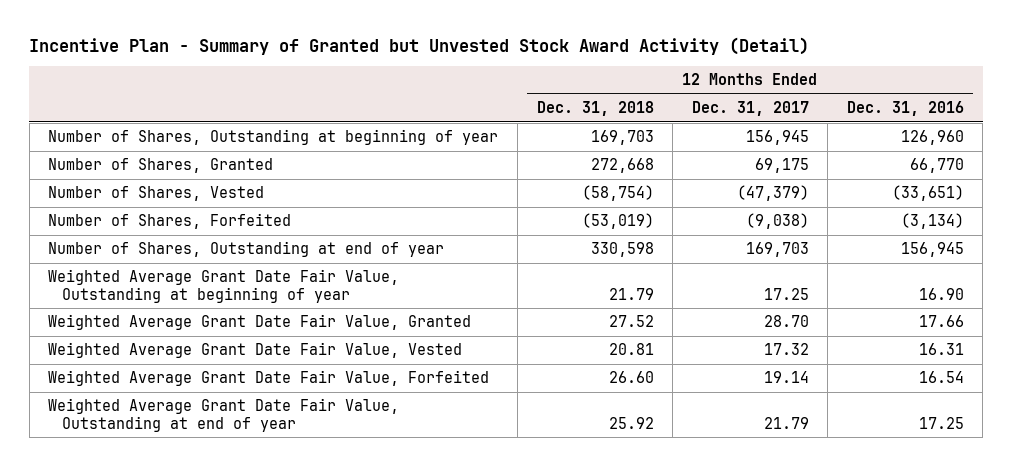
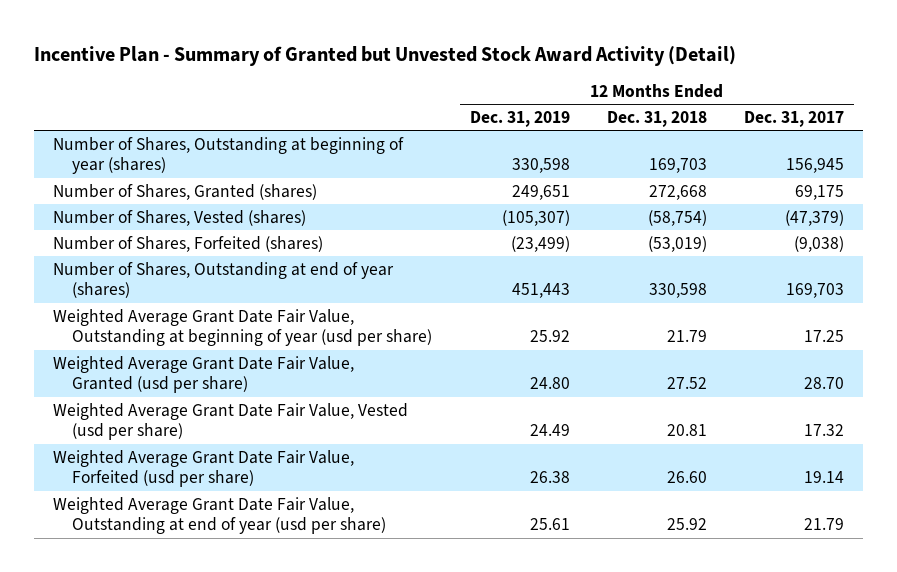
[846,101,964,117] Dec. 31, 2016 -> none
none -> [469,110,570,127] Dec. 31, 2019
[48,129,499,146] Number of Shares, Outstanding at beginning of year -> [53,136,405,175] Number of Shares, Outstanding at beginning of year (shares)
[48,158,274,174] Number of Shares, Granted -> [53,183,318,200] Number of Shares, Granted (shares)
[48,186,265,202] Number of Shares, Vested -> [53,209,307,226] Number of Shares, Vested (shares)
[48,213,292,230] Number of Shares, Forfeited -> [53,235,324,252] Number of Shares, Forfeited (shares)
[48,241,445,258] Number of Shares, Outstanding at end of year -> [53,261,395,299] Number of Shares, Outstanding at end of year (shares)
[48,269,400,303] Weighted Average Grant Date Fair Value, Outstanding at beginning of year -> [53,308,433,347] Weighted Average Grant Date Fair Value, Outstanding at beginning of year (usd per share)
[48,314,472,331] Weighted Average Grant Date Fair Value, Granted -> [53,355,355,394] Weighted Average Grant Date Fair Value, Granted (usd per share)
[48,342,463,359] Weighted Average Grant Date Fair Value, Vested -> [53,402,409,441] Weighted Average Grant Date Fair Value, Vested (usd per share)
[48,370,490,387] Weighted Average Grant Date Fair Value, Forfeited -> [53,449,355,488] Weighted Average Grant Date Fair Value, Forfeited (usd per share)
[48,398,400,432] Weighted Average Grant Date Fair Value, Outstanding at end of year -> [53,496,387,535] Weighted Average Grant Date Fair Value, Outstanding at end of year (usd per share)

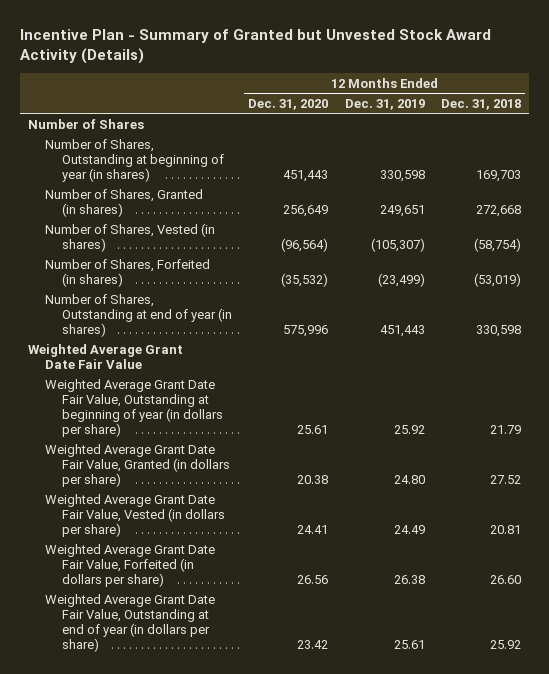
[34,46,737,67] Incentive Plan - Summary of Granted but Unvested Stock Award Activity (Detail) -> [19,29,491,65] Incentive Plan - Summary of Granted but Unvested Stock Award Activity (Details)
[744,110,845,127] Dec. 31, 2017 -> none
none -> [248,98,329,110] Dec. 31, 2020
none -> [28,118,145,129] Number of Shares
[53,136,405,175] Number of Shares, Outstanding at beginning of year (shares) -> [45,138,225,182] Number of Shares, Outstanding at beginning of year (in shares)
[53,183,318,200] Number of Shares, Granted (shares) -> [45,188,204,217] Number of Shares, Granted (in shares)
[53,209,307,226] Number of Shares, Vested (shares) -> [45,222,216,252] Number of Shares, Vested (in shares)
[53,235,324,252] Number of Shares, Forfeited (shares) -> [45,258,211,287] Number of Shares, Forfeited (in shares)
[53,261,395,299] Number of Shares, Outstanding at end of year (shares) -> [45,293,233,337] Number of Shares, Outstanding at end of year (in shares)
none -> [28,343,184,369] Weighted Average Grant Date Fair Value
[53,308,433,347] Weighted Average Grant Date Fair Value, Outstanding at beginning of year (usd per share) -> [45,378,224,437] Weighted Average Grant Date Fair Value, Outstanding at beginning of year (in dollars per share)
[53,355,355,394] Weighted Average Grant Date Fair Value, Granted (usd per share) -> [45,443,231,487] Weighted Average Grant Date Fair Value, Granted (in dollars per share)
[53,402,409,441] Weighted Average Grant Date Fair Value, Vested (usd per share) -> [45,493,226,537] Weighted Average Grant Date Fair Value, Vested (in dollars per share)
[53,449,355,488] Weighted Average Grant Date Fair Value, Forfeited (usd per share) -> [45,543,216,587] Weighted Average Grant Date Fair Value, Forfeited (in dollars per share)
[53,496,387,535] Weighted Average Grant Date Fair Value, Outstanding at end of year (usd per share) -> [45,593,216,652] Weighted Average Grant Date Fair Value, Outstanding at end of year (in dollars per share)

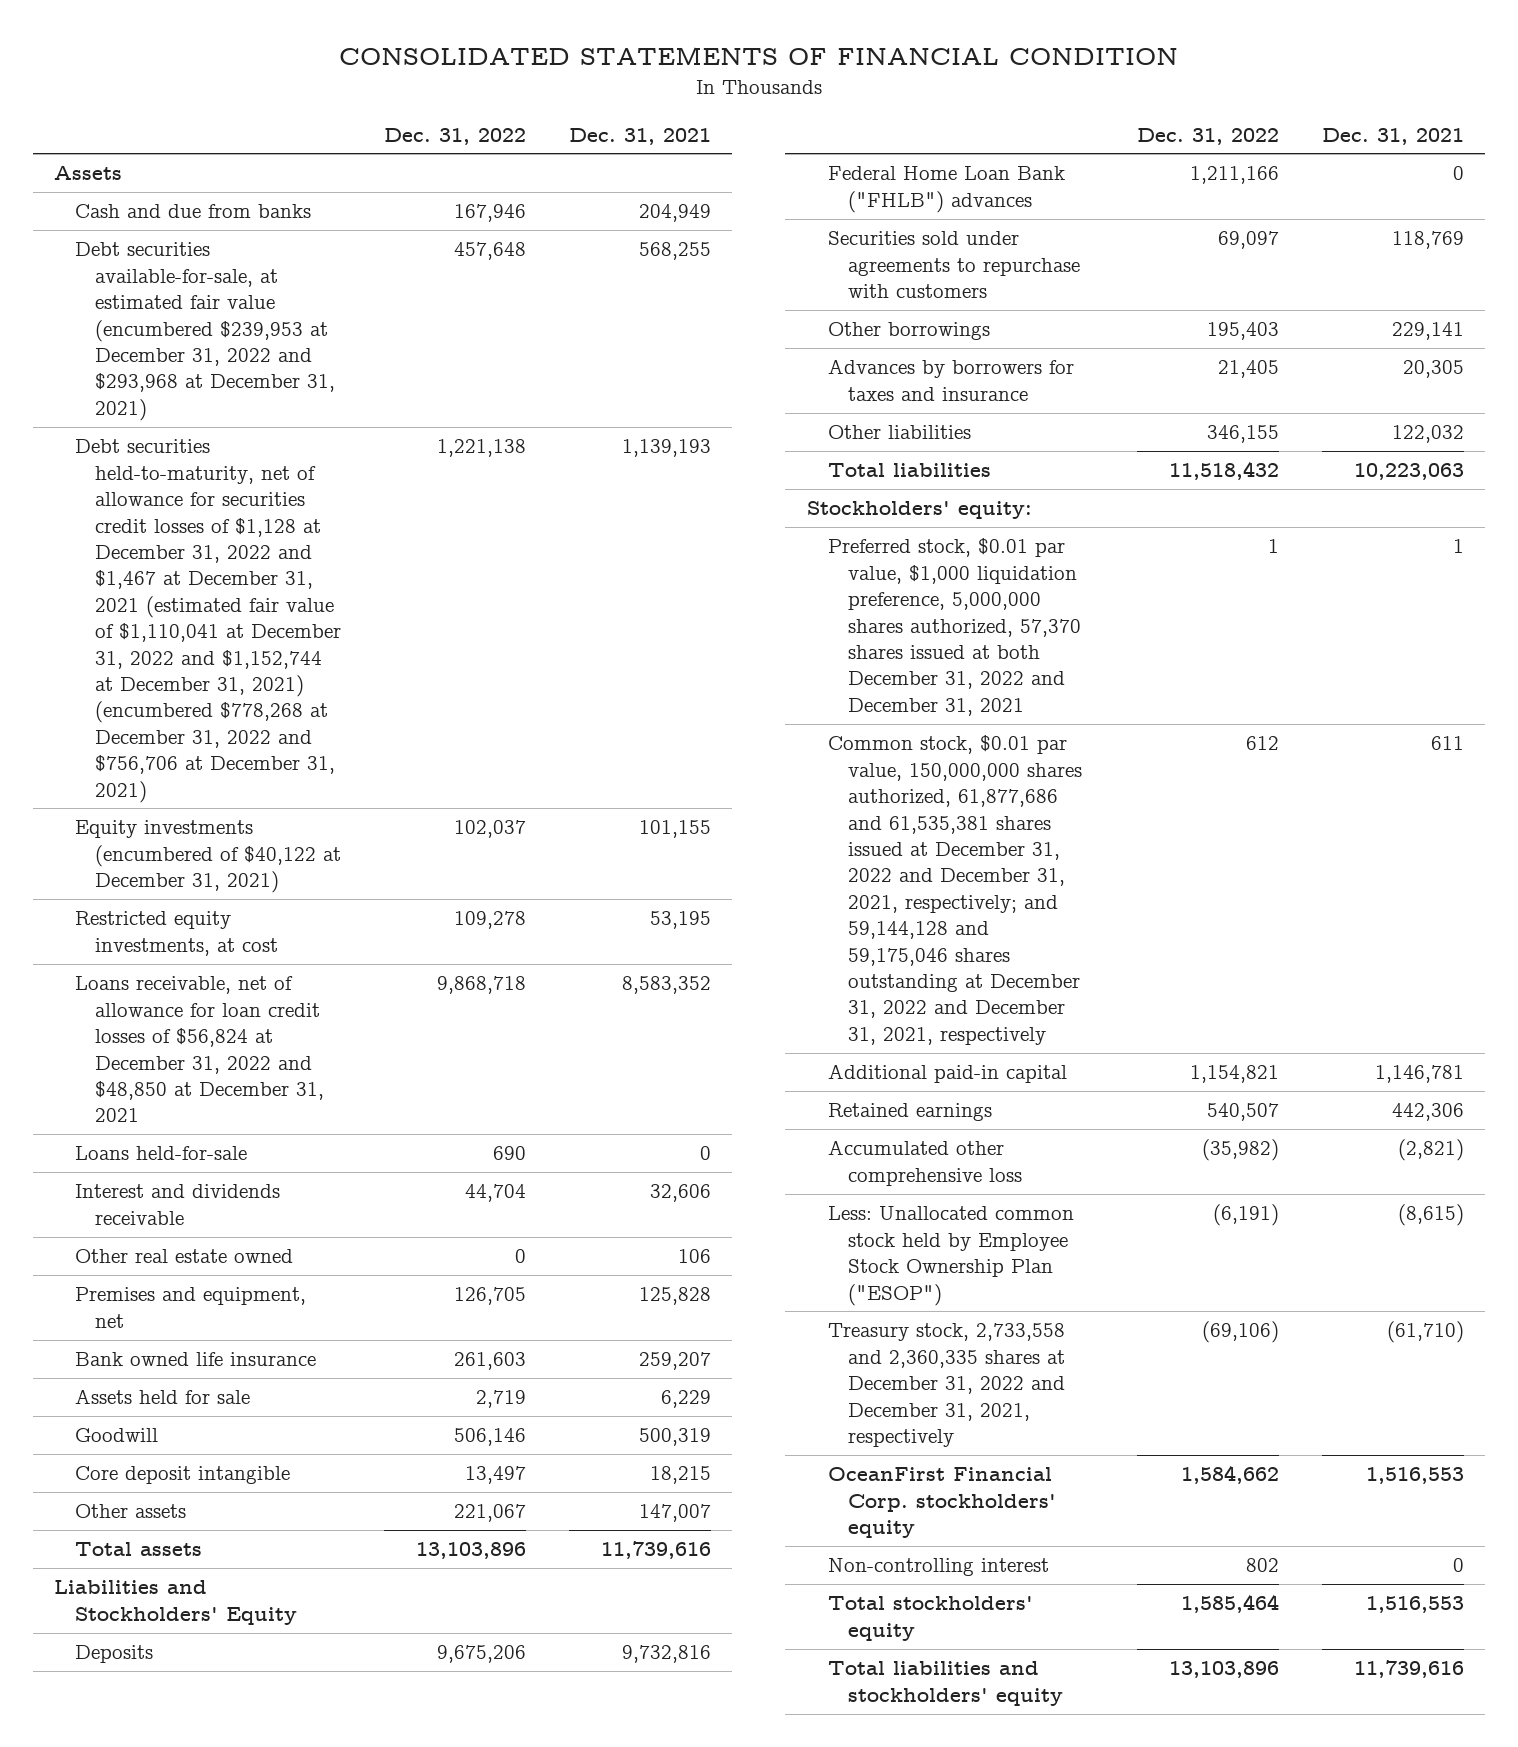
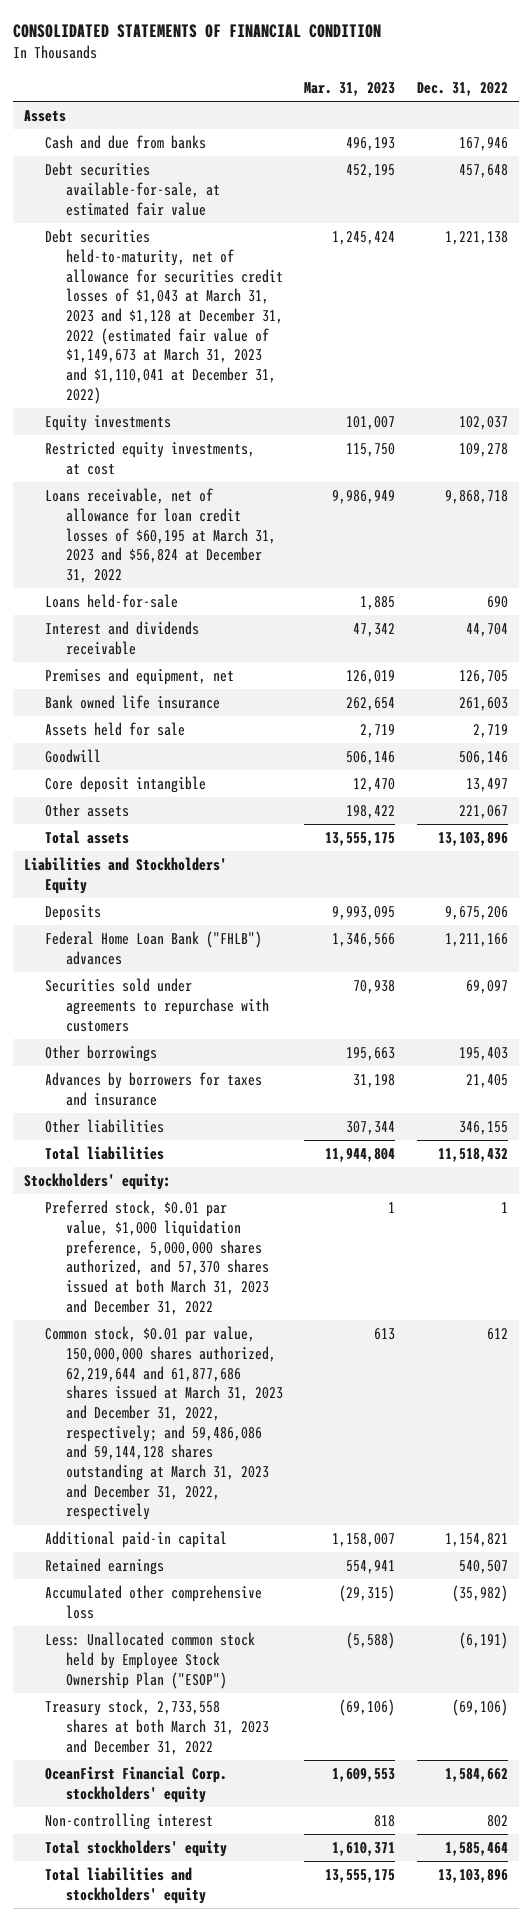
[569,127,712,145] Dec. 31, 2021 -> none
none -> [304,81,396,96] Mar. 31, 2023
[74,242,336,421] Debt securities available-for-sale, at estimated fair value (encumbered $239,953 at December 31, 2022 and $293,968 at December 31, 2021) -> [44,162,220,216] Debt securities available-for-sale, at estimated fair value
[74,439,342,803] Debt securities held-to-maturity, net of allowance for securities credit losses of $1,128 at December 31, 2022 and $1,467 at December 31, 2021 (estimated fair value of $1,110,041 at December 31, 2022 and $1,152,744 at December 31, 2021) (encumbered $778,268 at December 31, 2022 and $756,706 at December 31, 2021) -> [44,229,283,404] Debt securities held-to-maturity, net of allowance for securities credit losses of $1,043 at March 31, 2023 and $1,128 at December 31, 2022 (estimated fair value of $1,149,673 at March 31, 2023 and $1,110,041 at December 31, 2022)
[74,820,342,894] Equity investments (encumbered of $40,122 at December 31, 2021) -> [44,415,171,432] Equity investments
[74,976,325,1123] Loans receivable, net of allowance for loan credit losses of $56,824 at December 31, 2022 and $48,850 at December 31, 2021 -> [44,488,276,583] Loans receivable, net of allowance for loan credit losses of $60,195 at March 31, 2023 and $56,824 at December 31, 2022
[74,1249,293,1264] Other real estate owned -> none
[827,538,1082,716] Preferred stock, $0.01 par value, $1,000 liquidation preference, 5,000,000 shares authorized, 57,370 shares issued at both December 31, 2022 and December 31, 2021 -> [44,1200,269,1315] Preferred stock, $0.01 par value, $1,000 liquidation preference, 5,000,000 shares authorized, and 57,370 shares issued at both March 31, 2023 and December 31, 2022
[827,735,1083,1045] Common stock, $0.01 par value, 150,000,000 shares authorized, 61,877,686 and 61,535,381 shares issued at December 31, 2022 and December 31, 2021, respectively; and 59,144,128 and 59,175,046 shares outstanding at December 31, 2022 and December 31, 2021, respectively -> [44,1326,283,1521] Common stock, $0.01 par value, 150,000,000 shares authorized, 62,219,644 and 61,877,686 shares issued at March 31, 2023 and December 31, 2022, respectively; and 59,486,086 and 59,144,128 shares outstanding at March 31, 2023 and December 31, 2022, respectively
[827,1323,1066,1447] Treasury stock, 2,733,558 and 2,360,335 shares at December 31, 2022 and December 31, 2021, respectively -> [44,1699,269,1755] Treasury stock, 2,733,558 shares at both March 31, 2023 and December 31, 2022

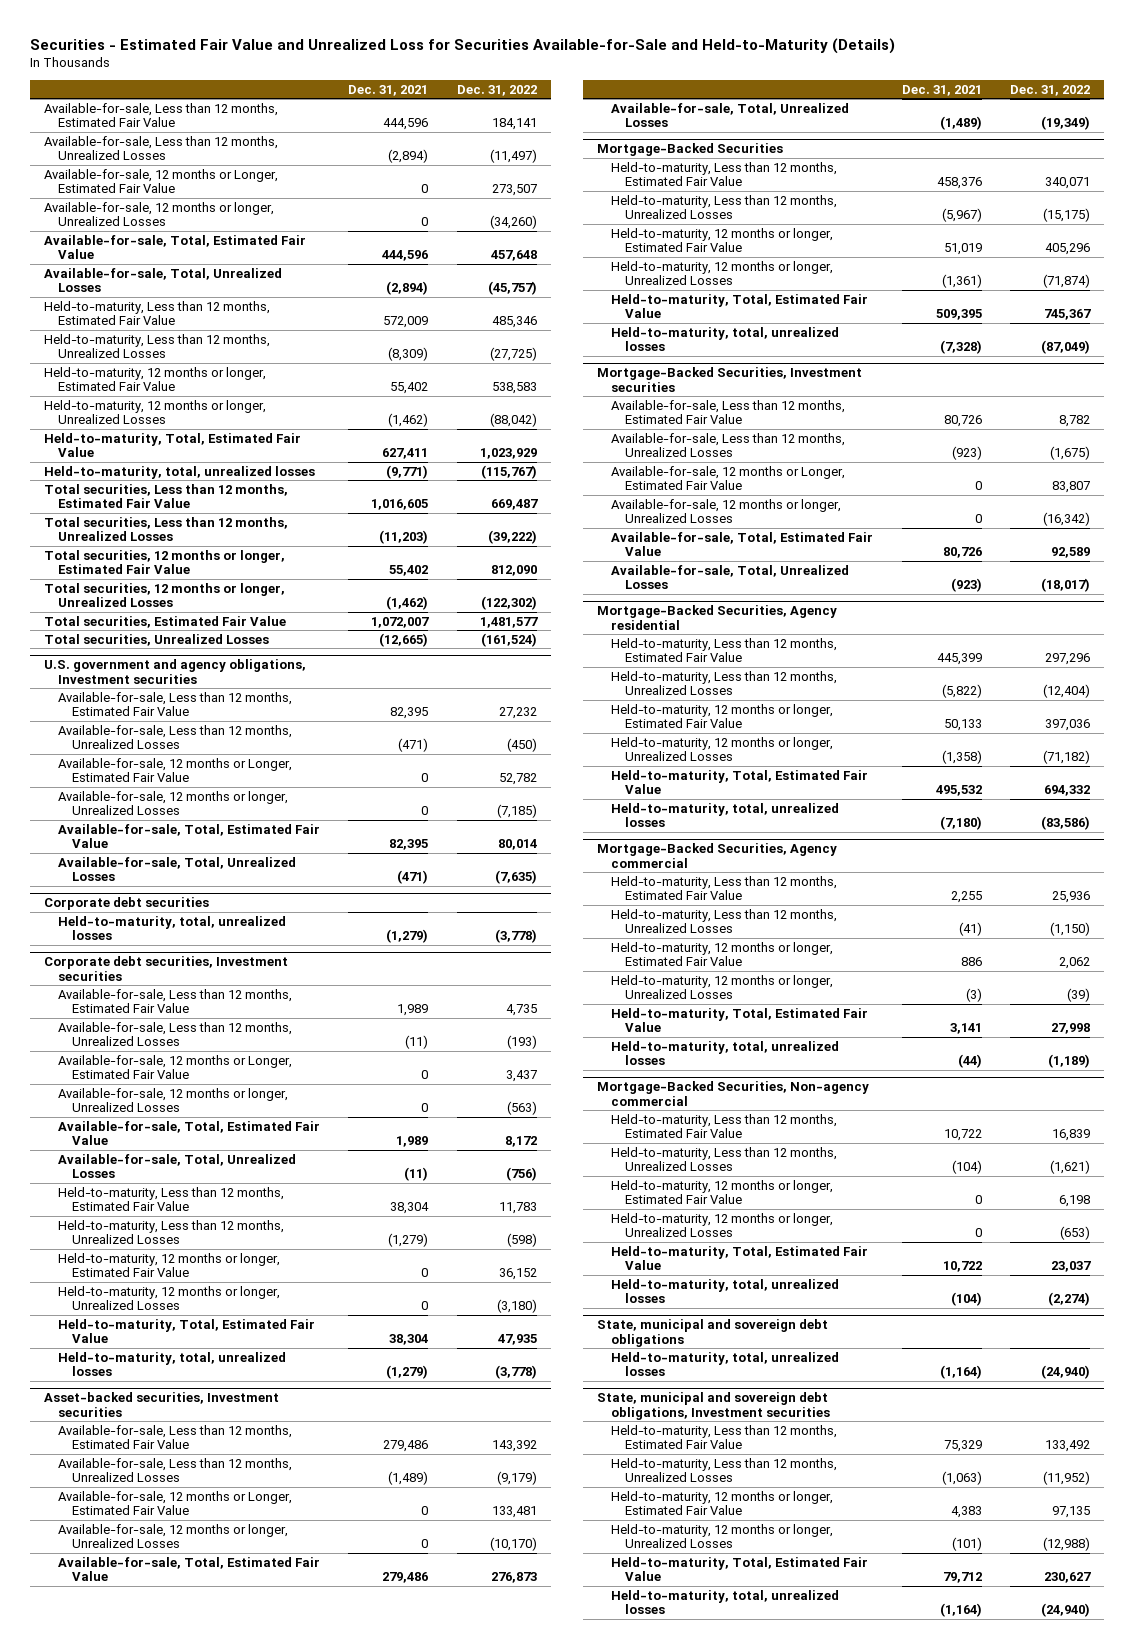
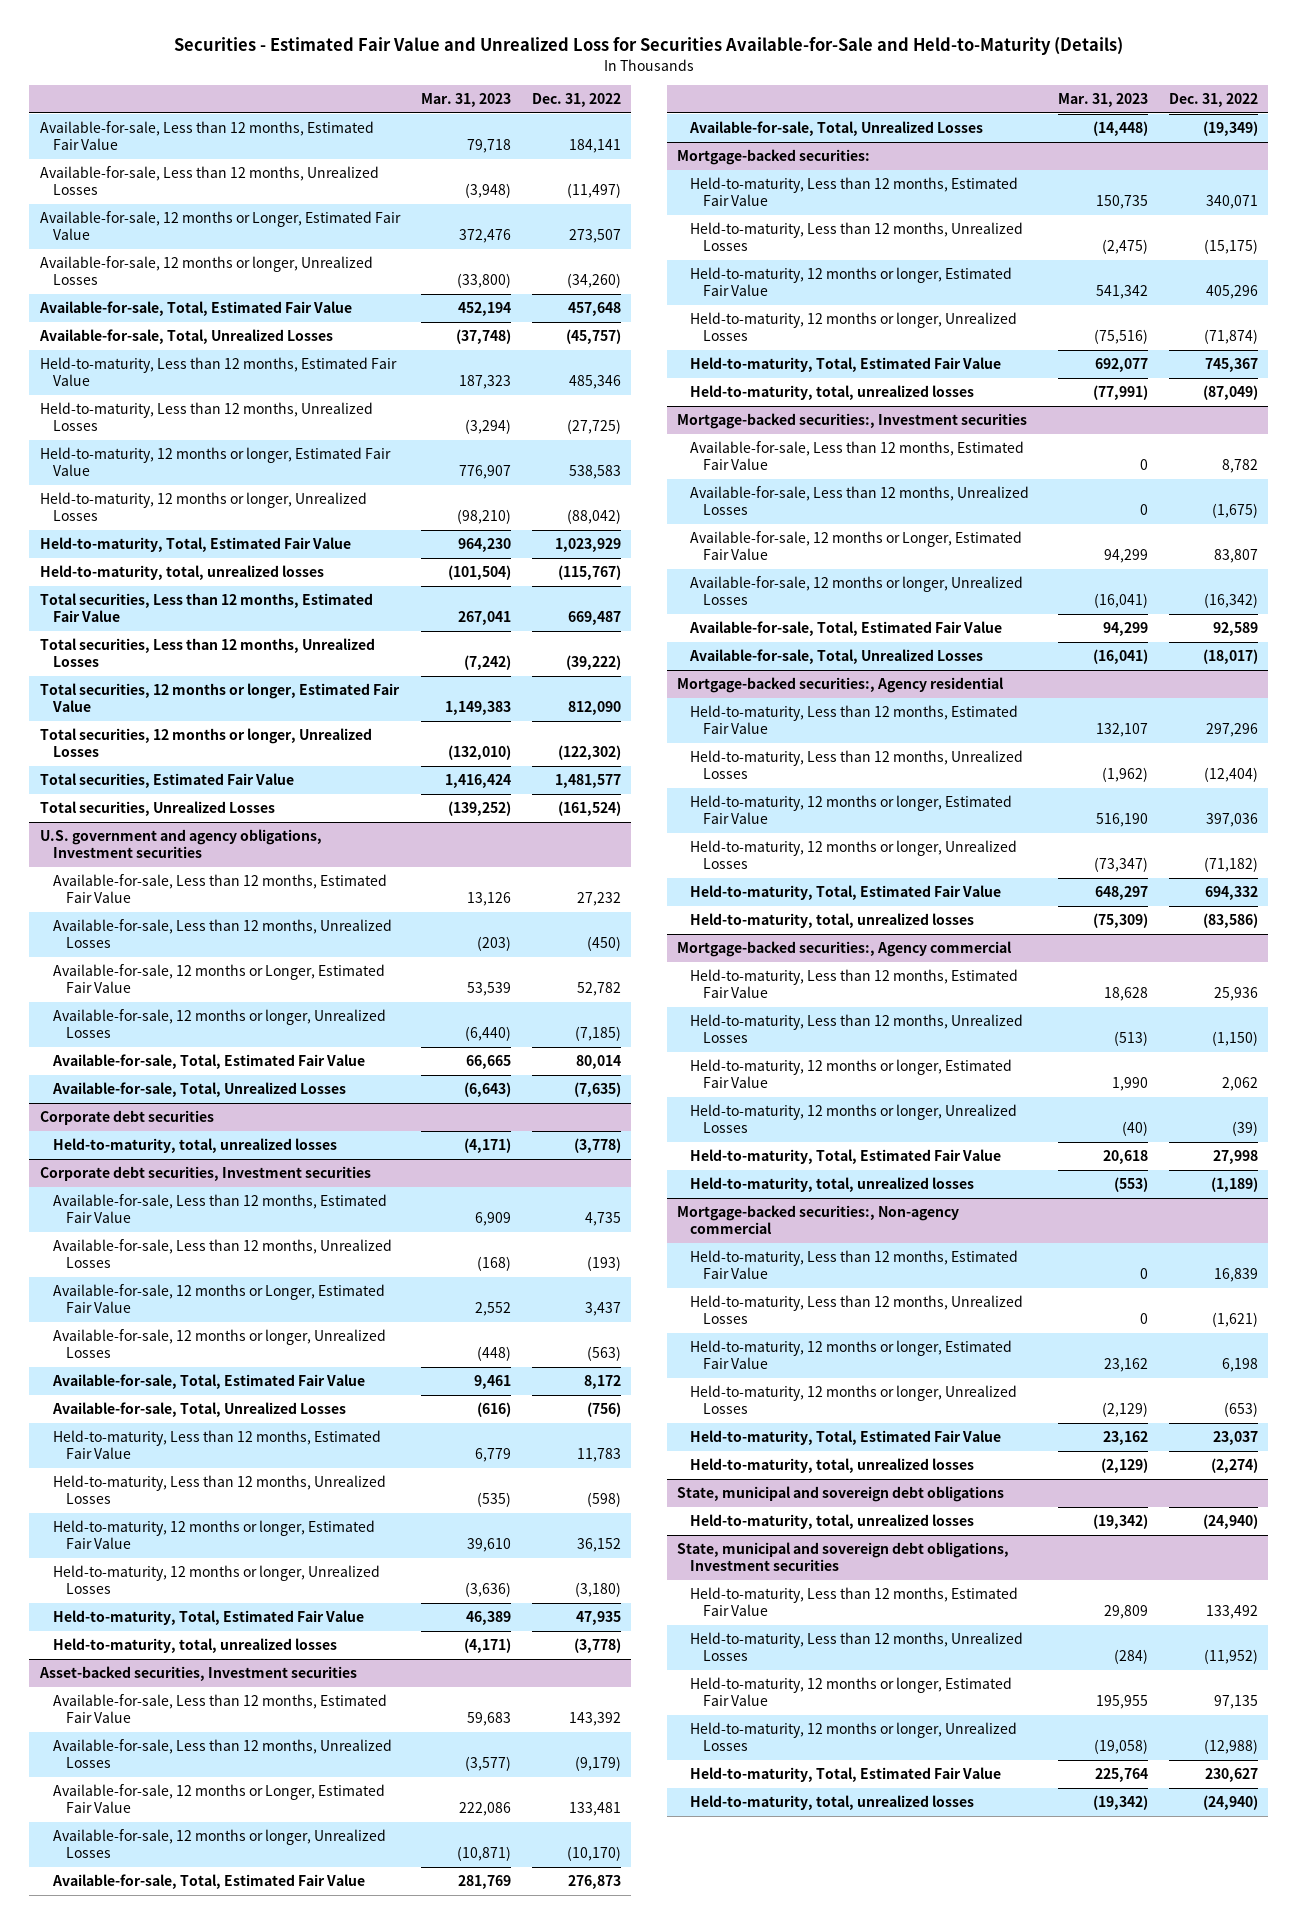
[348,84,429,96] Dec. 31, 2021 -> none
none -> [420,92,511,107] Mar. 31, 2023
[597,143,784,157] Mortgage-Backed Securities -> [677,149,871,166] Mortgage-backed securities:
[597,367,863,392] Mortgage-Backed Securities, Investment securities -> [677,413,1028,430] Mortgage-backed securities:, Investment securities
[597,605,838,630] Mortgage-Backed Securities, Agency residential -> [677,677,1005,694] Mortgage-backed securities:, Agency residential
[597,843,838,868] Mortgage-Backed Securities, Agency commercial -> [677,941,1013,958] Mortgage-backed securities:, Agency commercial
[597,1081,870,1106] Mortgage-Backed Securities, Non-agency commercial -> [677,1205,960,1235] Mortgage-backed securities:, Non-agency commercial

